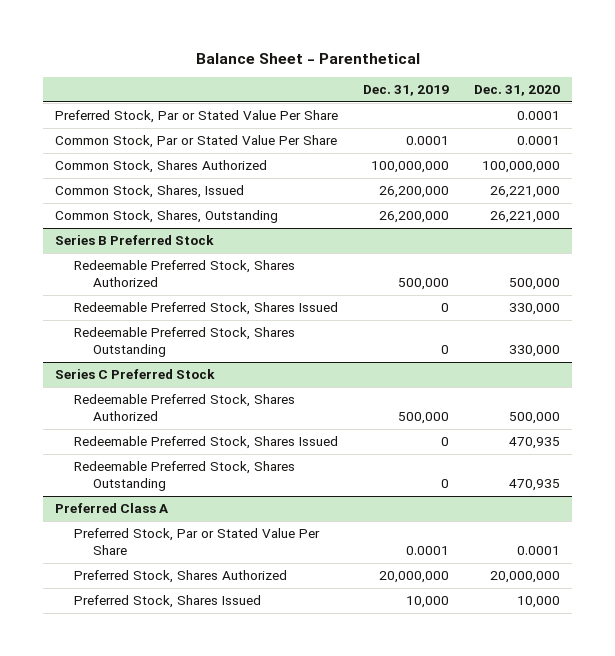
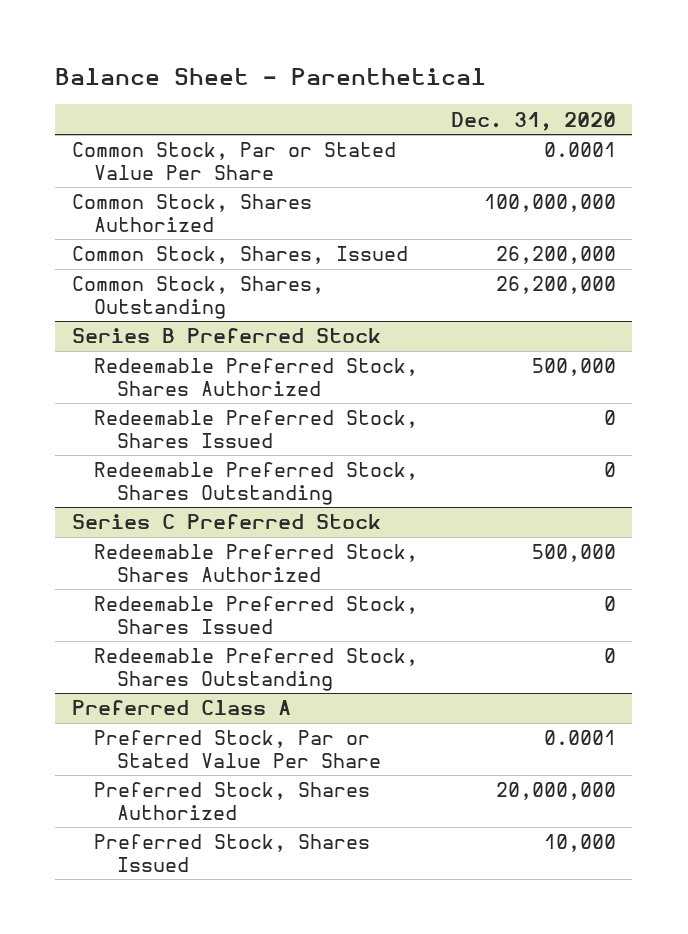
[363,85,450,97] Dec. 31, 2019 -> none
[55,110,339,124] Preferred Stock, Par or Stated Value Per Share -> none
[490,186,561,199] 26,221,000 -> [495,246,616,265] 26,200,000
[490,211,561,224] 26,221,000 -> [495,276,616,295] 26,200,000
[509,303,561,316] 330,000 -> [603,410,616,426] 0
[509,344,561,357] 330,000 -> [603,462,616,478] 0
[509,437,561,450] 470,935 -> [603,596,616,612] 0
[509,478,561,491] 470,935 -> [603,648,616,664] 0

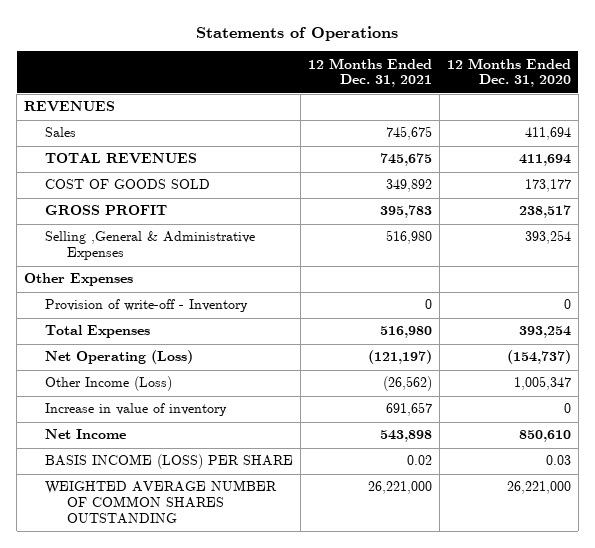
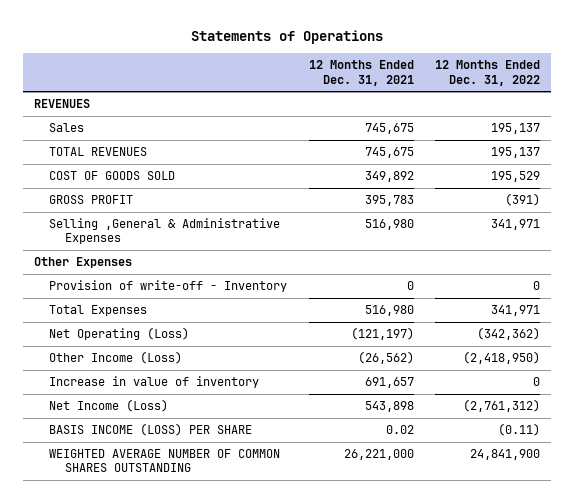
[446,57,571,88] 12 Months Ended Dec. 31, 2020 -> none
none -> [434,60,540,86] 12 Months Ended Dec. 31, 2022
[45,429,127,440] Net Income -> [49,399,169,413] Net Income (Loss)

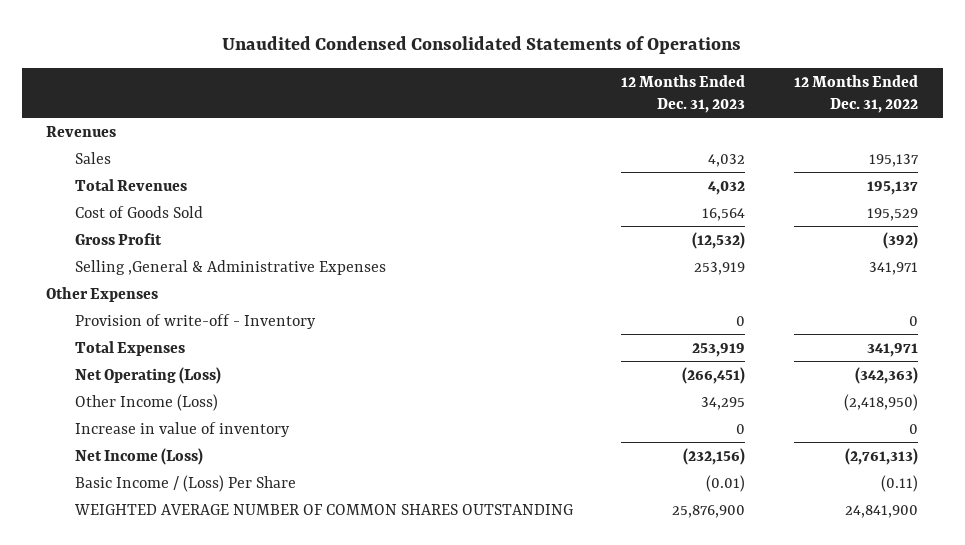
[190,30,383,45] Statements of Operations -> [222,36,742,55] Unaudited Condensed Consolidated Statements of Operations
[308,60,414,86] 12 Months Ended Dec. 31, 2021 -> none
none -> [621,74,746,114] 12 Months Ended Dec. 31, 2023
[33,99,90,109] REVENUES -> [46,125,117,137] Revenues
[49,147,148,157] TOTAL REVENUES -> [74,178,187,191] Total Revenues
[49,171,176,181] COST OF GOODS SOLD -> [74,205,203,218] Cost of Goods Sold
[49,195,134,205] GROSS PROFIT -> [74,232,162,245] Gross Profit
[504,193,540,207] (391) -> [883,231,919,249] (392)
[476,327,540,341] (342,362) -> [855,366,919,384] (342,363)
[462,399,540,413] (2,761,312) -> [845,447,919,465] (2,761,313)
[49,423,253,437] BASIS INCOME (LOSS) PER SHARE -> [74,474,296,492] Basic Income / (Loss) Per Share

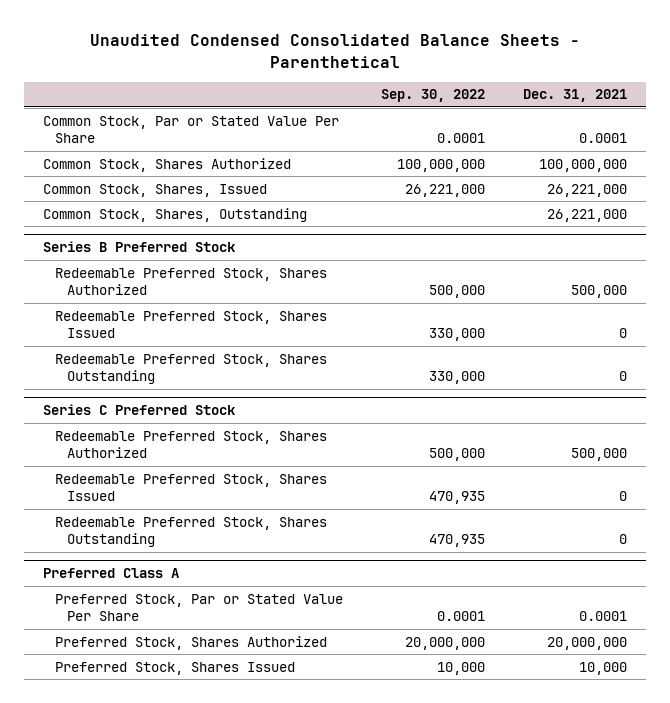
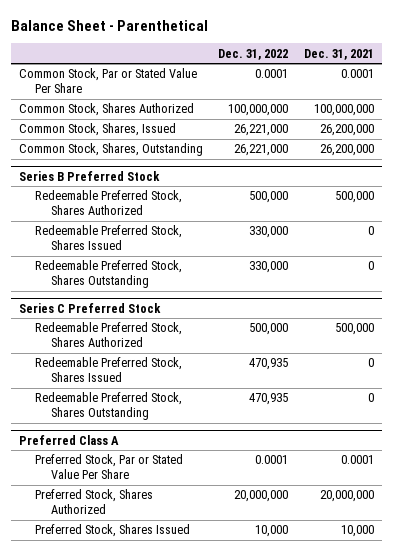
[90,33,581,68] Unaudited Condensed Consolidated Balance Sheets - Parenthetical -> [10,19,208,31] Balance Sheet - Parenthetical
[381,89,486,103] Sep. 30, 2022 -> none
none -> [218,48,289,60] Dec. 31, 2022
[547,183,628,197] 26,221,000 -> [319,124,374,137] 26,200,000
[547,208,628,222] 26,221,000 -> [319,144,374,157] 26,200,000

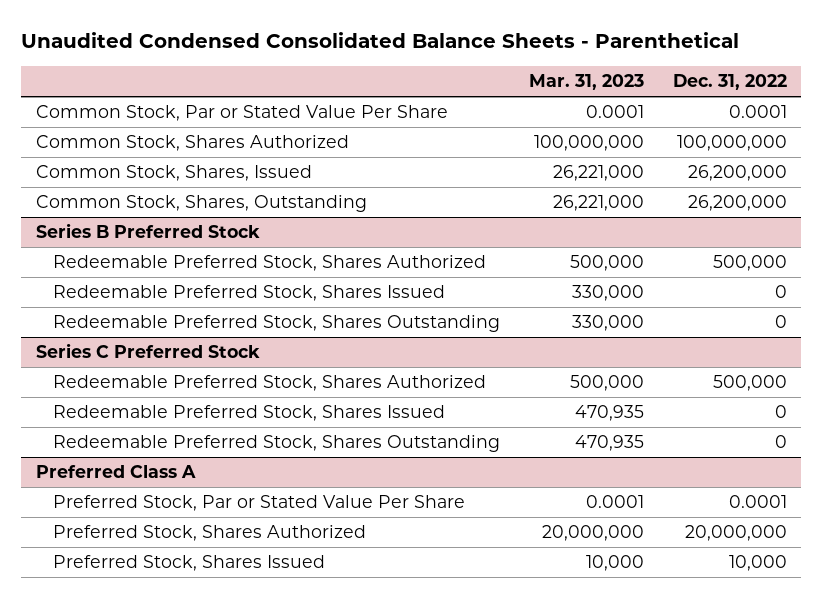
[10,19,208,31] Balance Sheet - Parenthetical -> [21,32,740,49] Unaudited Condensed Consolidated Balance Sheets - Parenthetical
[303,48,374,60] Dec. 31, 2021 -> none
none -> [528,74,644,91] Mar. 31, 2023
[234,124,289,137] 26,221,000 -> [687,165,787,182] 26,200,000
[234,144,289,157] 26,221,000 -> [687,195,787,212] 26,200,000
[249,226,289,239] 330,000 -> [774,285,787,299] 0
[249,261,289,274] 330,000 -> [774,315,787,329] 0
[249,358,289,371] 470,935 -> [774,405,787,419] 0
[249,393,289,406] 470,935 -> [774,435,787,449] 0

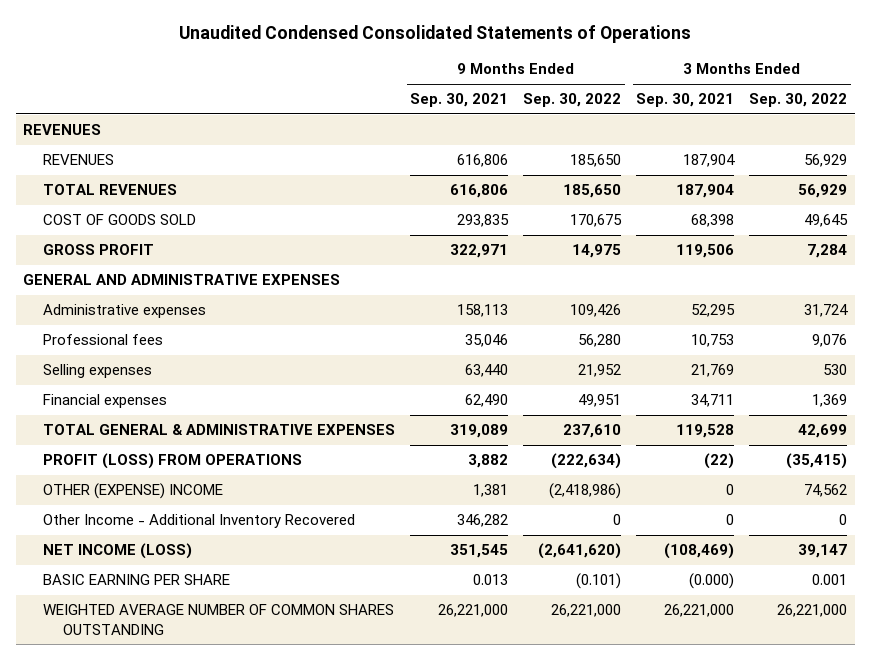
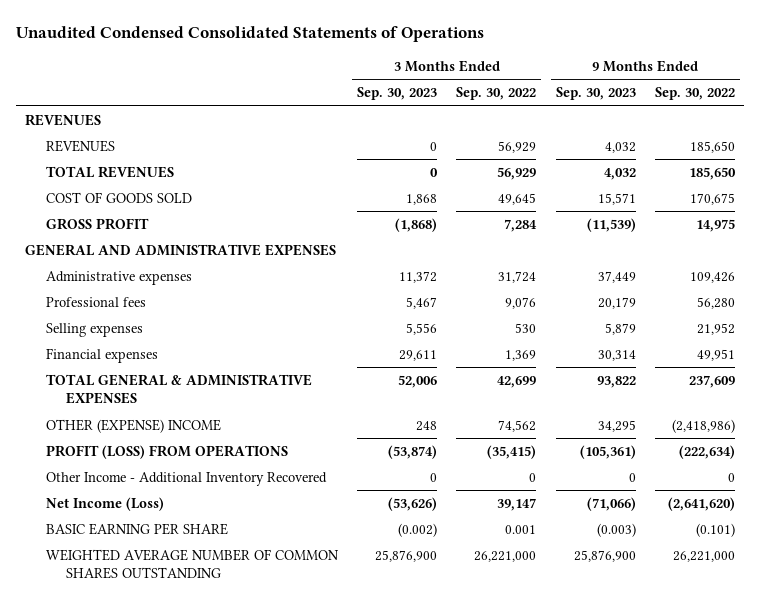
[410,93,509,108] Sep. 30, 2021 -> none
[636,93,735,108] Sep. 30, 2021 -> none
none -> [357,87,438,101] Sep. 30, 2023
none -> [555,87,636,101] Sep. 30, 2023
[563,424,622,439] 237,610 -> [688,374,735,388] 237,609
[43,453,303,470] PROFIT (LOSS) FROM OPERATIONS -> [45,444,288,459] PROFIT (LOSS) FROM OPERATIONS
[43,543,193,560] NET INCOME (LOSS) -> [45,496,164,511] Net Income (Loss)

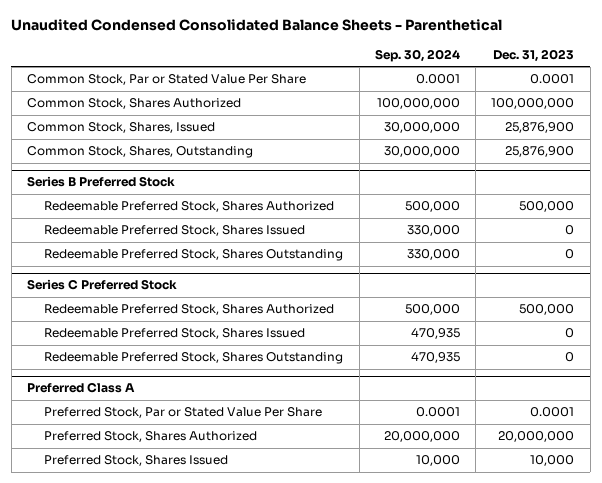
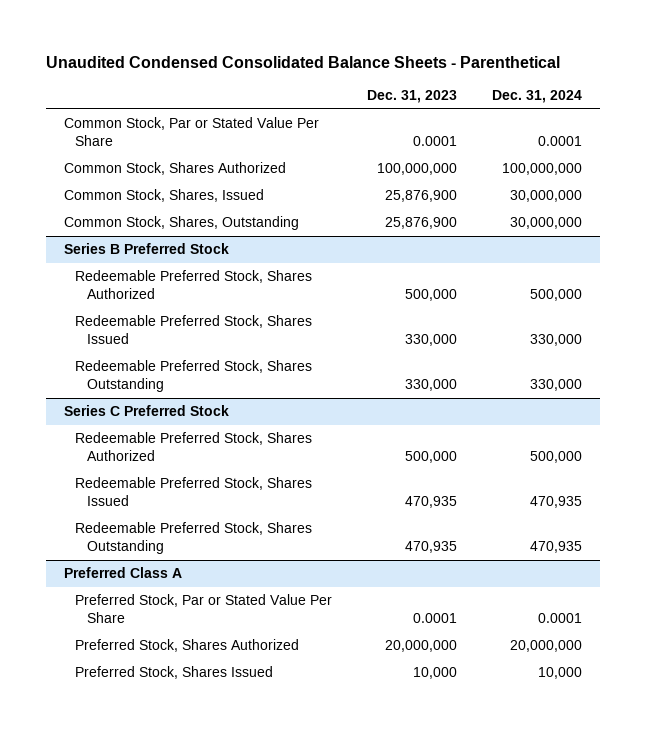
[374,48,460,62] Sep. 30, 2024 -> none
none -> [492,89,583,103] Dec. 31, 2024
[565,225,575,236] 0 -> [405,333,458,346] 330,000
[565,249,575,260] 0 -> [405,378,458,391] 330,000
[565,328,575,339] 0 -> [405,495,458,508] 470,935
[565,352,575,363] 0 -> [405,540,458,553] 470,935

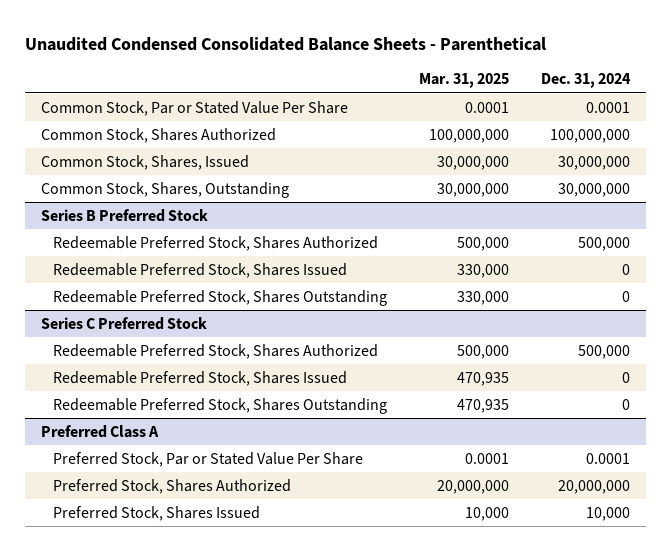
[367,89,458,103] Dec. 31, 2023 -> none
none -> [418,73,509,89] Mar. 31, 2025
[530,333,583,346] 330,000 -> [621,263,630,275] 0
[530,378,583,391] 330,000 -> [621,290,630,302] 0
[530,495,583,508] 470,935 -> [621,371,630,383] 0
[530,540,583,553] 470,935 -> [621,398,630,410] 0

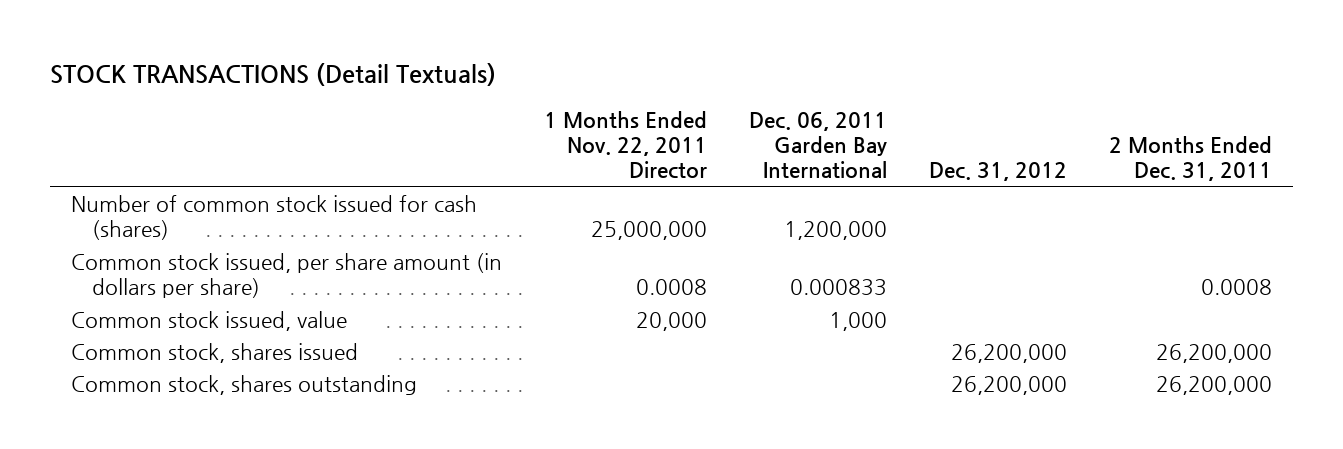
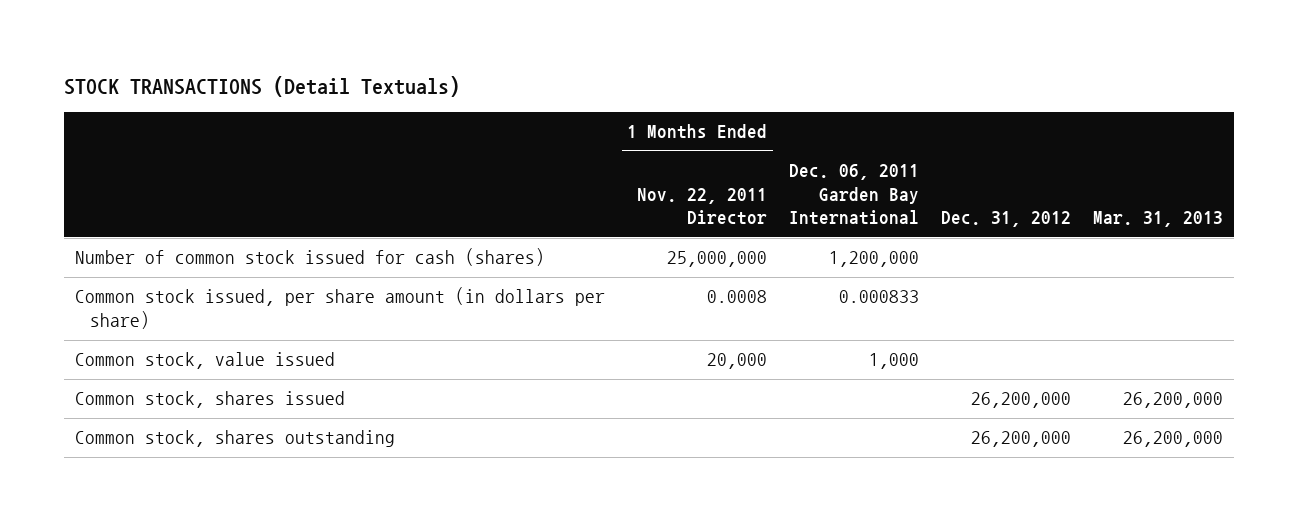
[1109,135,1273,182] 2 Months Ended Dec. 31, 2011 -> none
none -> [1093,211,1224,228] Mar. 31, 2013
[70,310,347,331] Common stock issued, value -> [75,352,336,370] Common stock, value issued

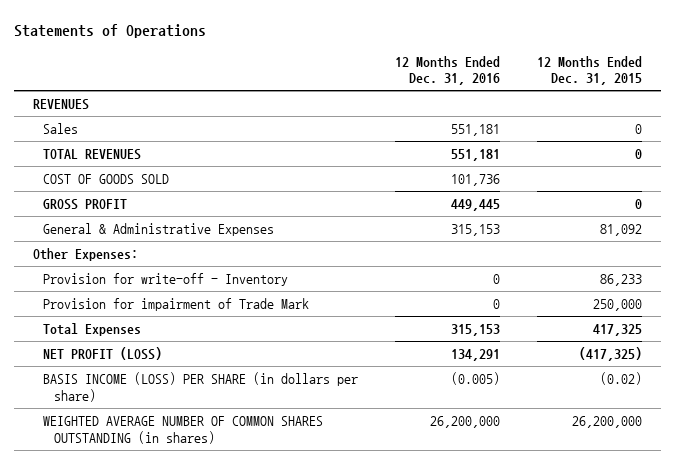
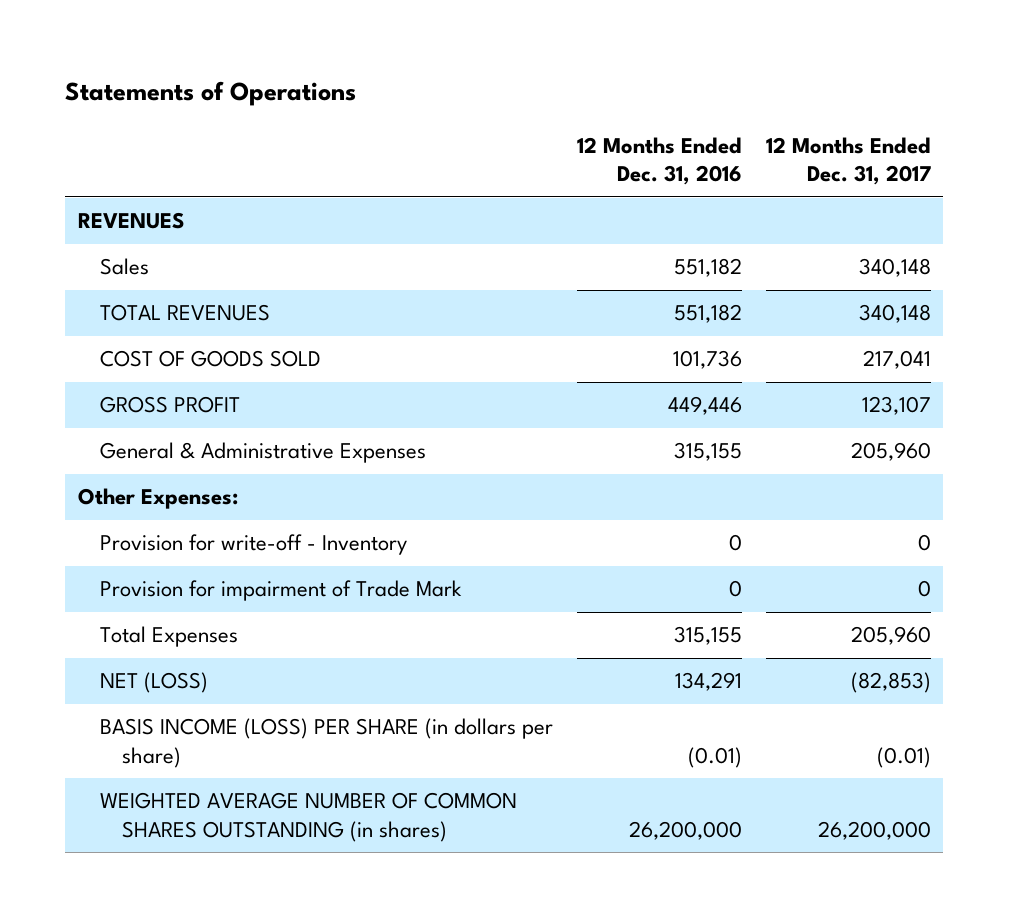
[537,55,643,86] 12 Months Ended Dec. 31, 2015 -> none
none -> [766,137,932,186] 12 Months Ended Dec. 31, 2017
[451,124,501,137] 551,181 -> [674,258,743,278] 551,182
[451,149,501,162] 551,181 -> [674,304,743,324] 551,182
[451,199,501,212] 449,445 -> [668,396,743,416] 449,446
[451,224,501,237] 315,153 -> [674,442,743,462] 315,155
[451,324,501,337] 315,153 -> [674,626,743,646] 315,155
[43,347,163,361] NET PROFIT (LOSS) -> [99,672,208,694] NET (LOSS)
[451,372,501,386] (0.005) -> [688,746,743,768] (0.01)

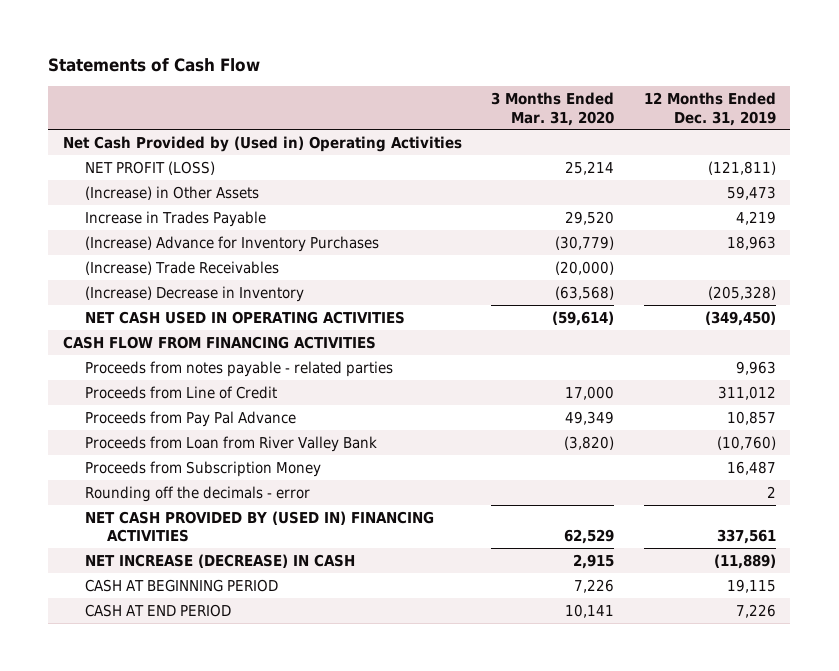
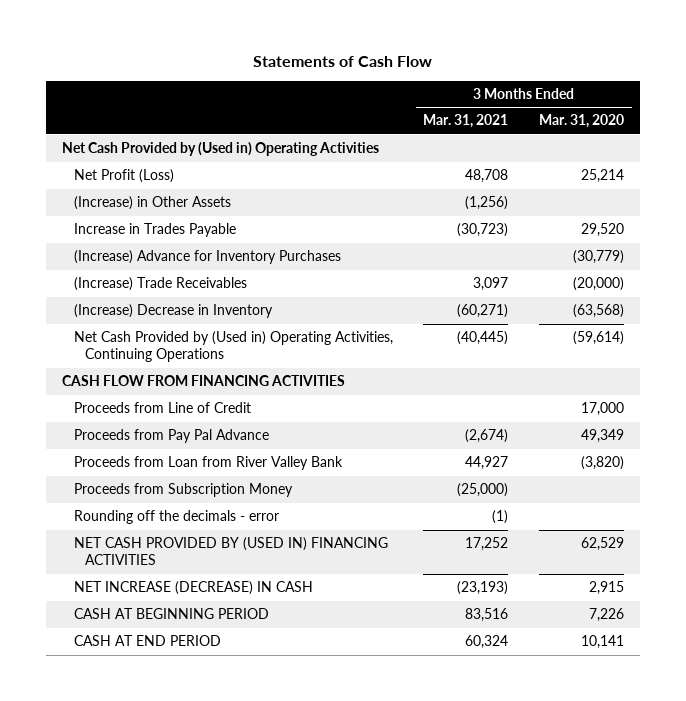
[643,91,776,126] 12 Months Ended Dec. 31, 2019 -> none
none -> [423,114,509,129] Mar. 31, 2021
[84,160,215,175] NET PROFIT (LOSS) -> [73,169,174,184] Net Profit (Loss)
[84,310,405,324] NET CASH USED IN OPERATING ACTIVITIES -> [73,331,393,363] Net Cash Provided by (Used in) Operating Activities, Continuing Operations
[84,360,393,377] Proceeds from notes payable - related parties -> none

